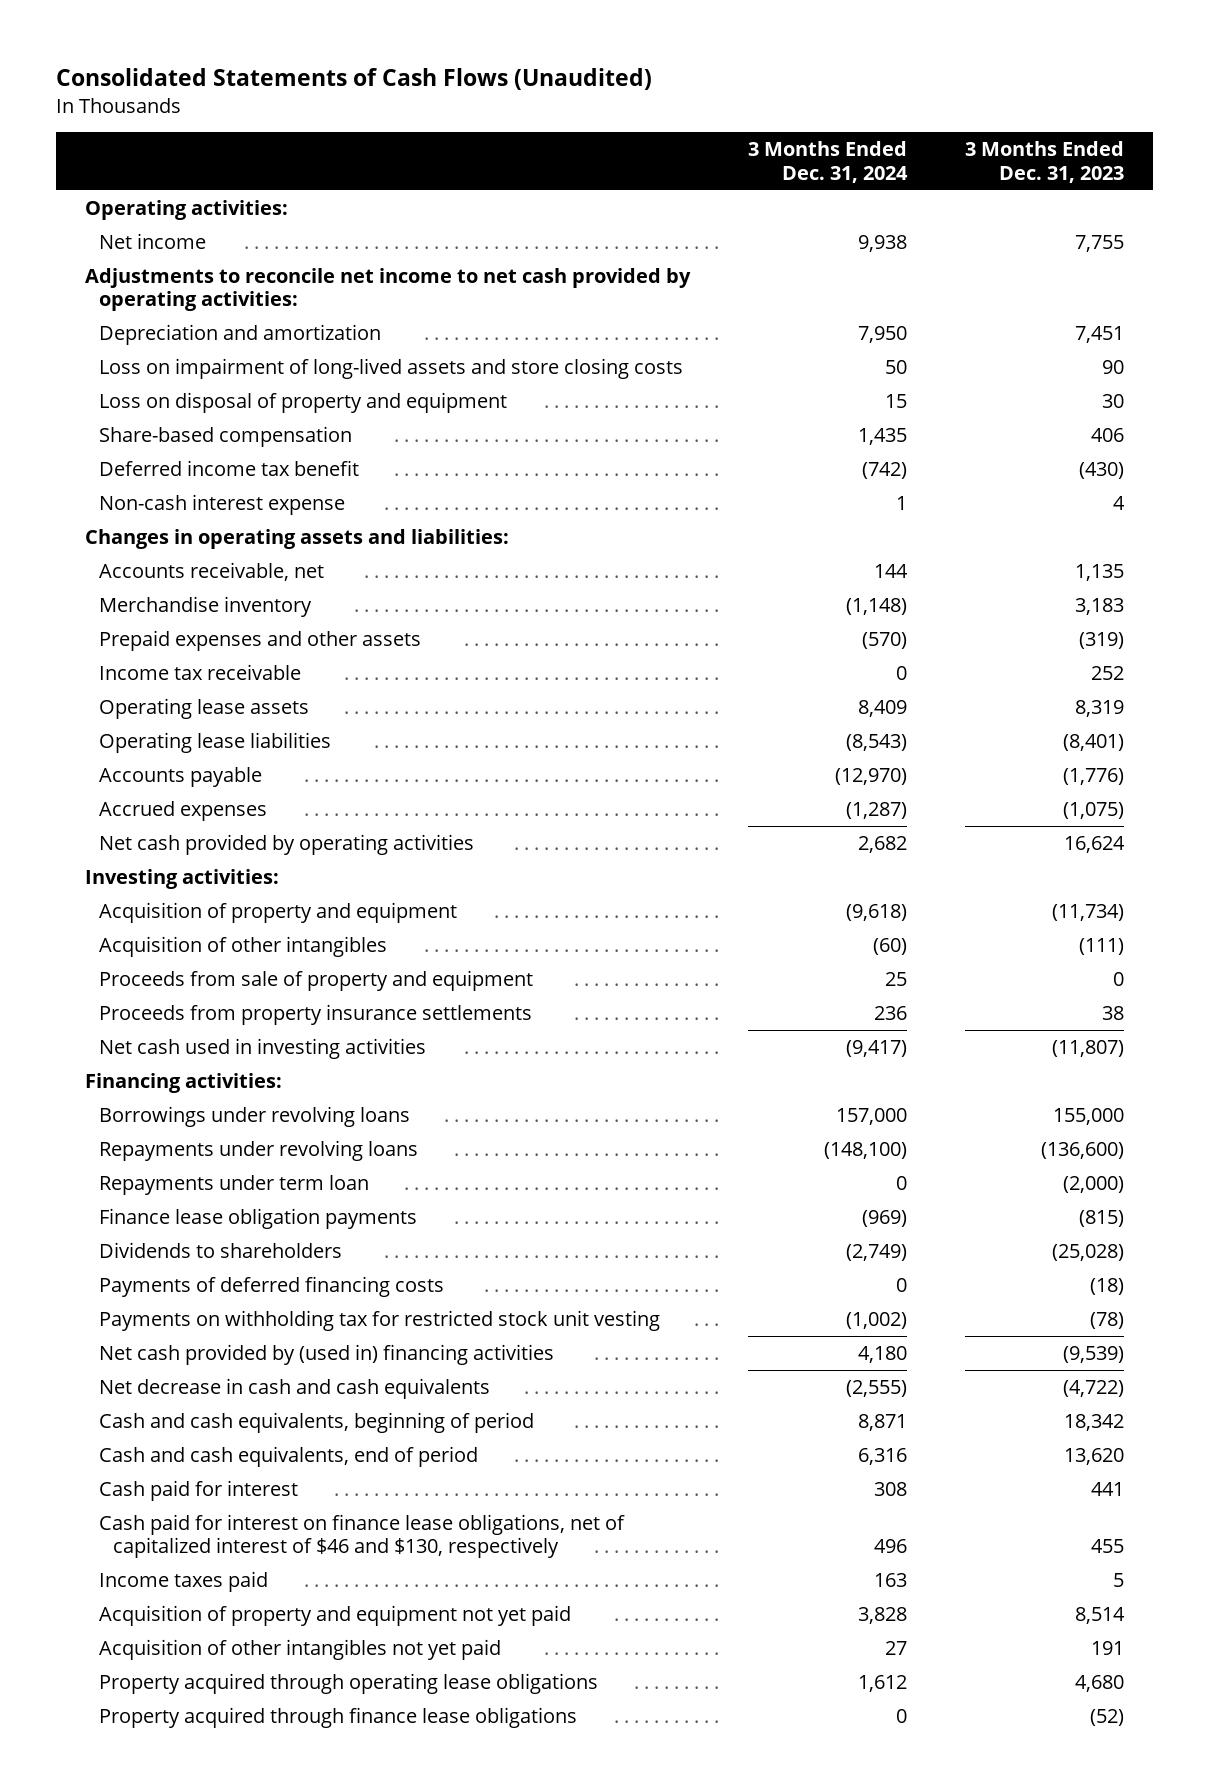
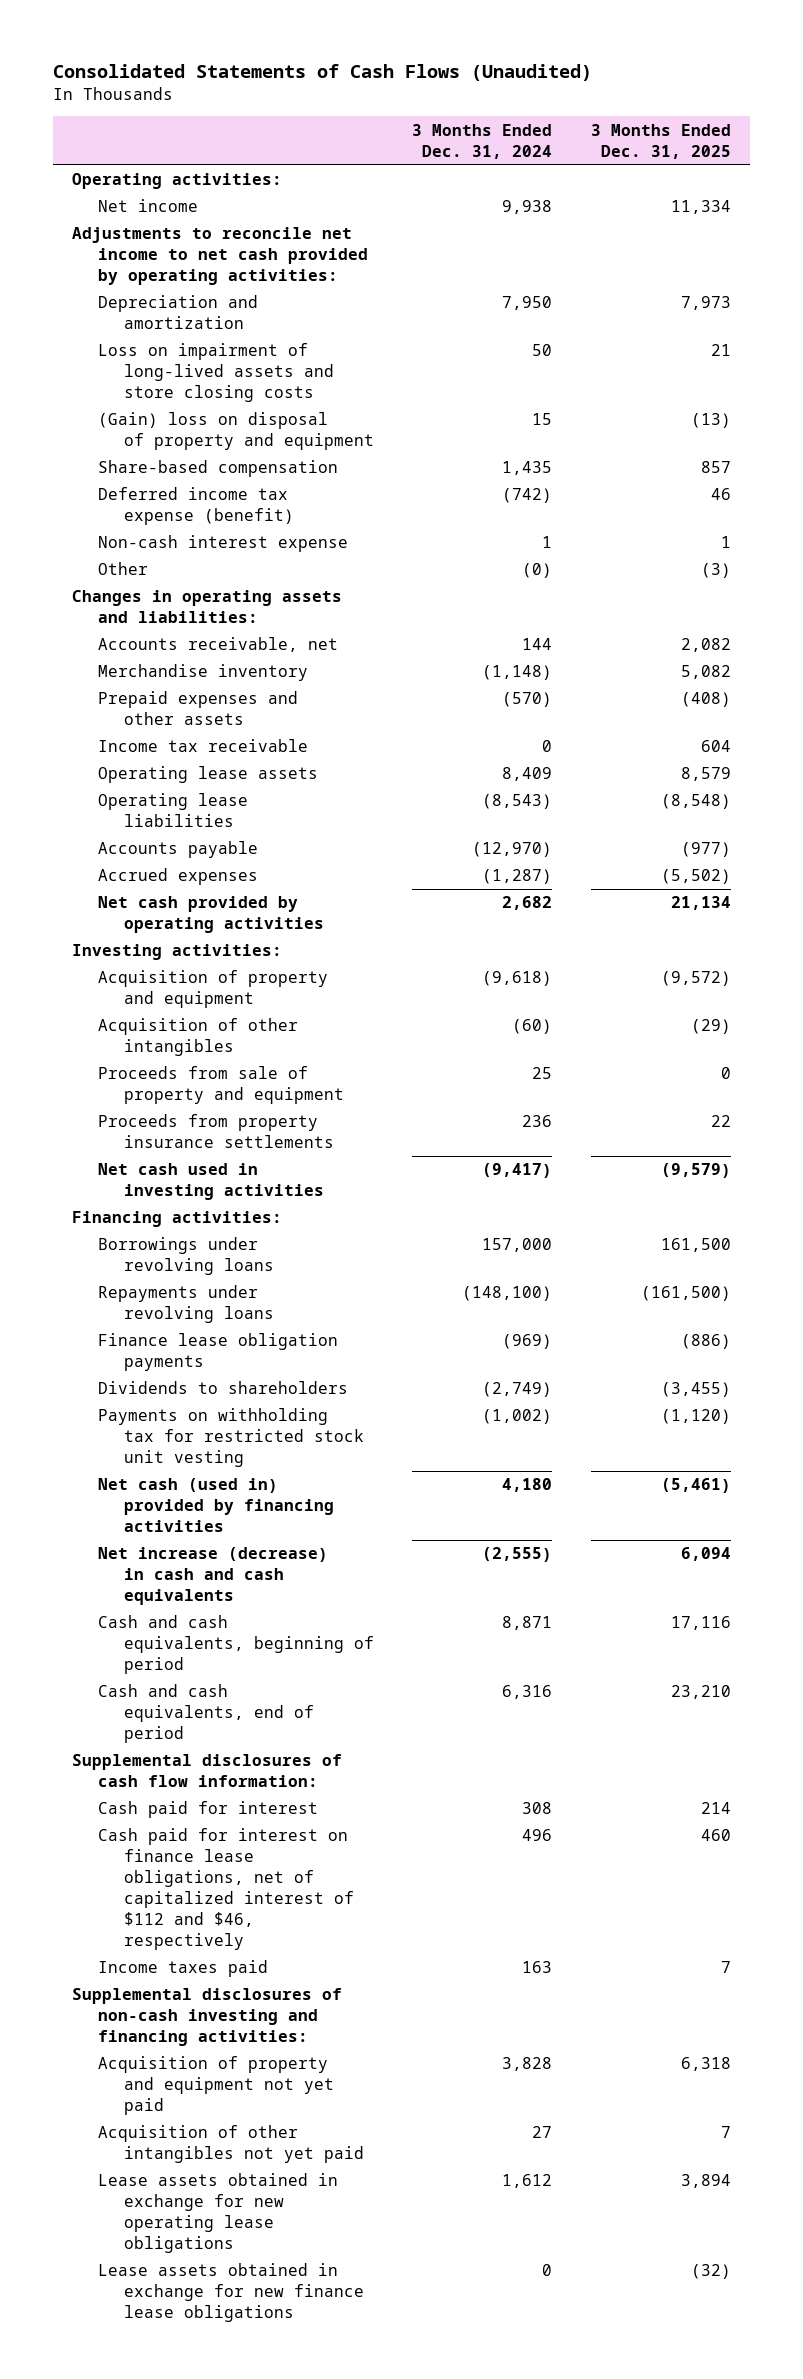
[964,141,1124,183] 3 Months Ended Dec. 31, 2023 -> none
none -> [590,123,731,159] 3 Months Ended Dec. 31, 2025
[98,391,507,413] Loss on disposal of property and equipment -> [98,412,374,451] (Gain) loss on disposal of property and equipment
[98,459,359,476] Deferred income tax benefit -> [98,487,294,526] Deferred income tax expense (benefit)
none -> [98,562,149,576] Other
[98,1174,369,1195] Repayments under term loan -> none
[98,1275,444,1297] Payments of deferred financing costs -> none
[98,1343,554,1365] Net cash provided by (used in) financing activities -> [98,1478,334,1533] Net cash (used in) provided by financing activities
[98,1377,490,1399] Net decrease in cash and cash equivalents -> [98,1547,329,1606] Net increase (decrease) in cash and cash equivalents
none -> [72,1754,343,1788] Supplemental disclosures of cash flow information:
[98,1513,625,1559] Cash paid for interest on finance lease obligations, net of capitalized interest of $46 and $130, respectively -> [98,1828,354,1951] Cash paid for interest on finance lease obligations, net of capitalized interest of $112 and $46, respectively
none -> [72,1988,343,2047] Supplemental disclosures of non-cash investing and financing activities:
[98,1706,577,1728] Property acquired through finance lease obligations -> none
[98,1672,598,1694] Property acquired through operating lease obligations -> [98,2173,339,2254] Lease assets obtained in exchange for new operating lease obligations
none -> [98,2263,364,2323] Lease assets obtained in exchange for new finance lease obligations

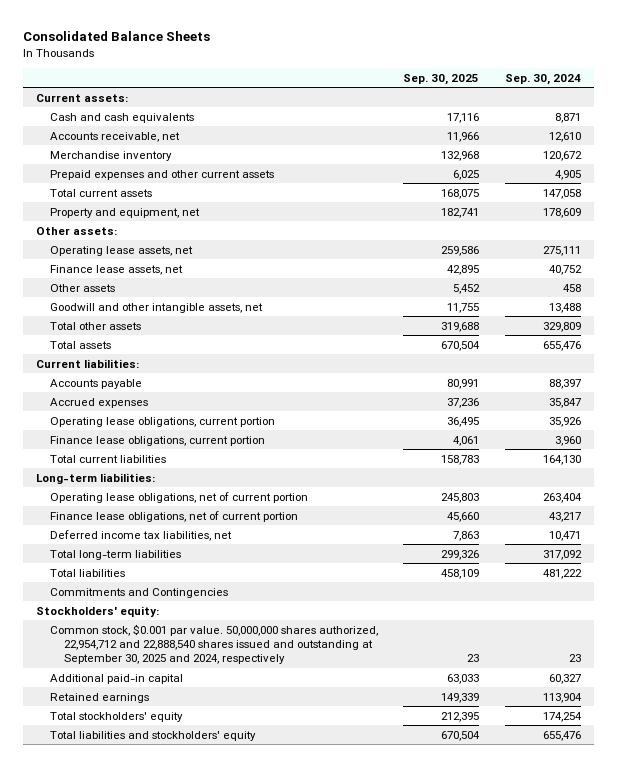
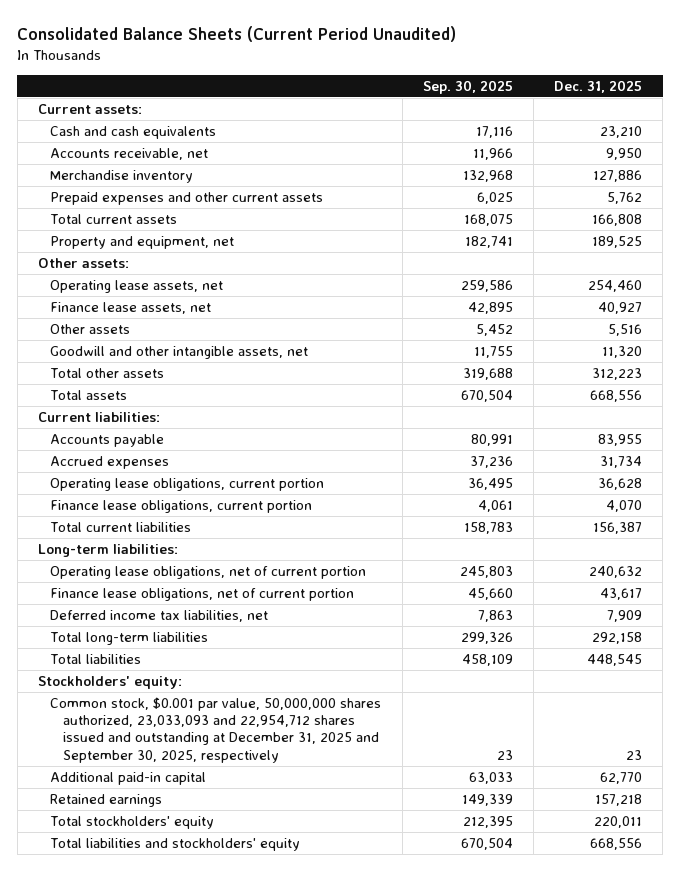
[23,31,211,42] Consolidated Balance Sheets -> [17,26,457,43] Consolidated Balance Sheets (Current Period Unaudited)
[504,73,581,85] Sep. 30, 2024 -> none
none -> [554,79,643,93] Dec. 31, 2025
[49,587,228,598] Commitments and Contingencies -> none
[49,623,378,665] Common stock, $0.001 par value. 50,000,000 shares authorized, 22,954,712 and 22,888,540 shares issued and outstanding at September 30, 2025 and 2024, respectively -> [50,696,382,763] Common stock, $0.001 par value, 50,000,000 shares authorized, 23,033,093 and 22,954,712 shares issued and outstanding at December 31, 2025 and September 30, 2025, respectively

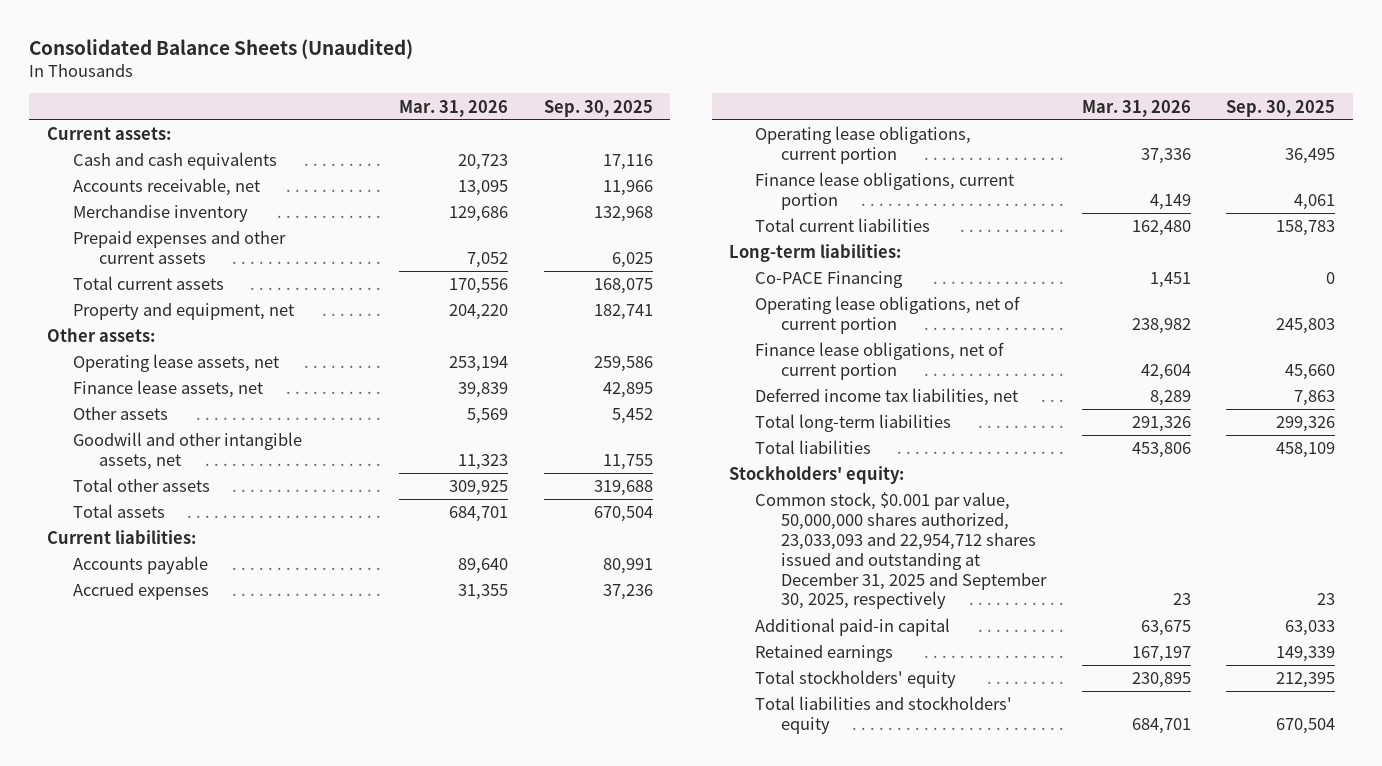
[17,26,457,43] Consolidated Balance Sheets (Current Period Unaudited) -> [29,38,414,59] Consolidated Balance Sheets (Unaudited)
[554,79,643,93] Dec. 31, 2025 -> none
none -> [399,99,509,117] Mar. 31, 2026
none -> [755,271,904,289] Co-PACE Financing

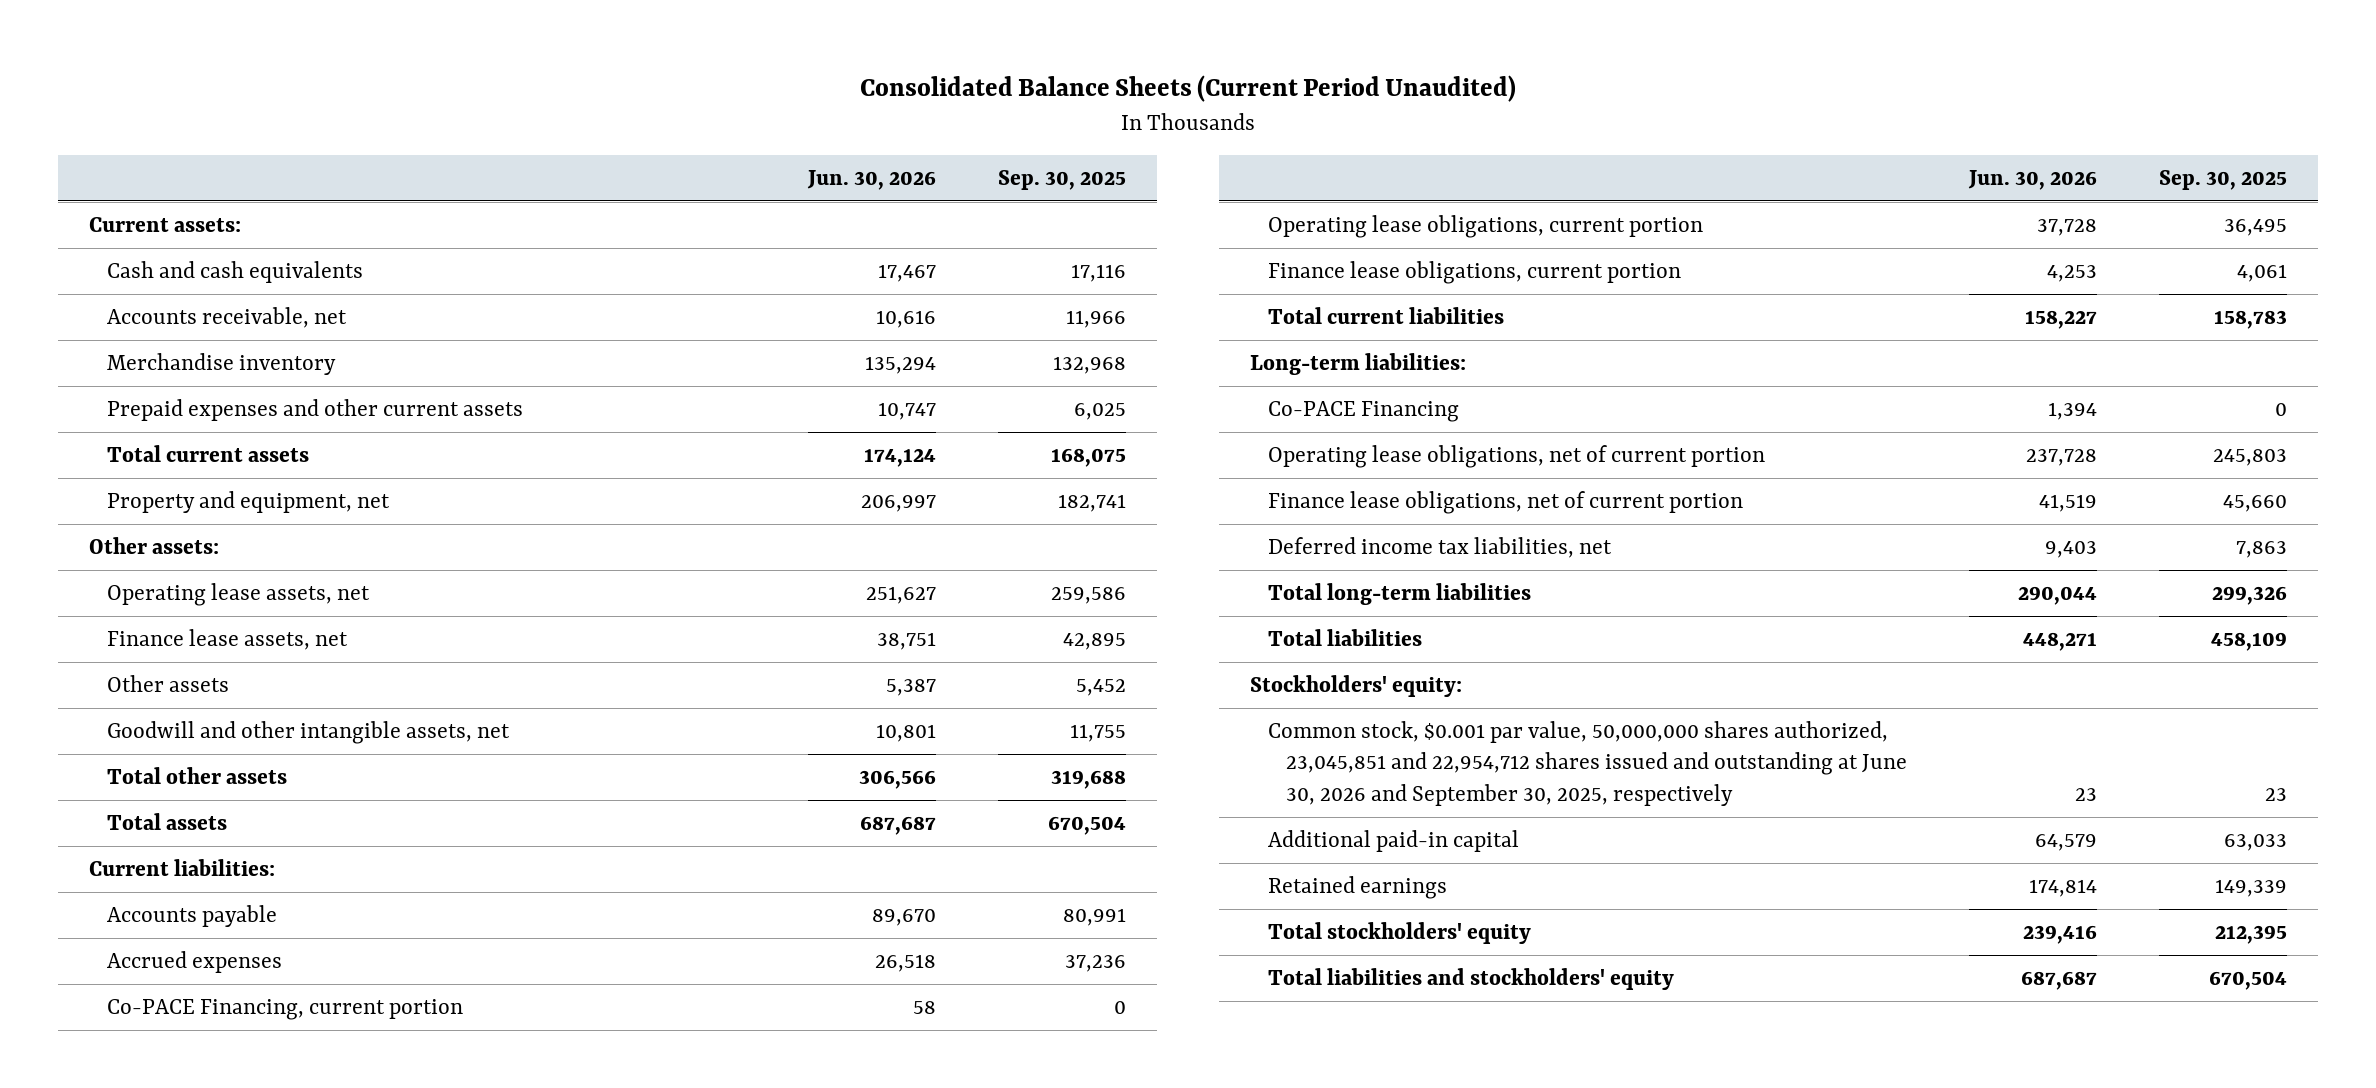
[29,38,414,59] Consolidated Balance Sheets (Unaudited) -> [860,75,1517,103] Consolidated Balance Sheets (Current Period Unaudited)
[399,99,509,117] Mar. 31, 2026 -> none
none -> [806,169,936,190] Jun. 30, 2026
none -> [106,999,463,1021] Co-PACE Financing, current portion
[755,492,1048,610] Common stock, $0.001 par value, 50,000,000 shares authorized, 23,033,093 and 22,954,712 shares issued and outstanding at December 31, 2025 and September 30, 2025, respectively -> [1267,721,1907,806] Common stock, $0.001 par value, 50,000,000 shares authorized, 23,045,851 and 22,954,712 shares issued and outstanding at June 30, 2026 and September 30, 2025, respectively

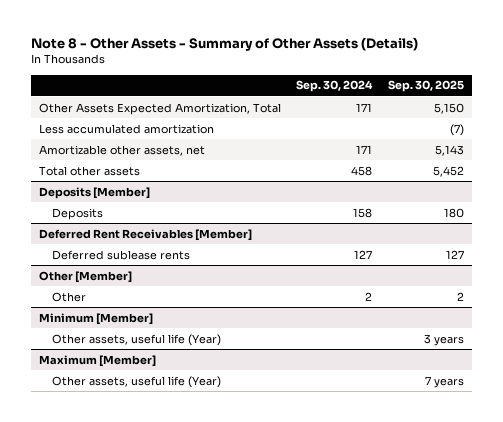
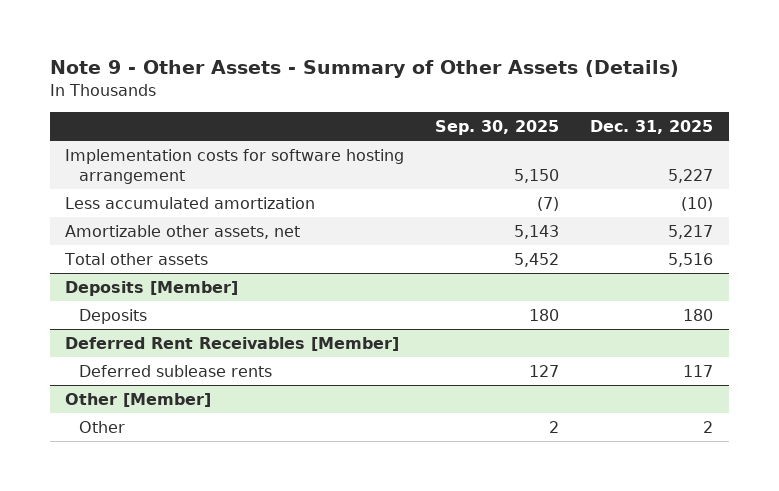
[30,37,418,52] Note 8 - Other Assets - Summary of Other Assets (Details) -> [49,60,679,79] Note 9 - Other Assets - Summary of Other Assets (Details)
[296,80,374,93] Sep. 30, 2024 -> none
none -> [590,119,714,134] Dec. 31, 2025
[38,102,281,115] Other Assets Expected Amortization, Total -> [65,148,405,184] Implementation costs for software hosting arrangement
[38,312,153,325] Minimum [Member] -> none
[52,333,222,346] Other assets, useful life (Year) -> none
[38,354,156,367] Maximum [Member] -> none
[52,375,222,388] Other assets, useful life (Year) -> none

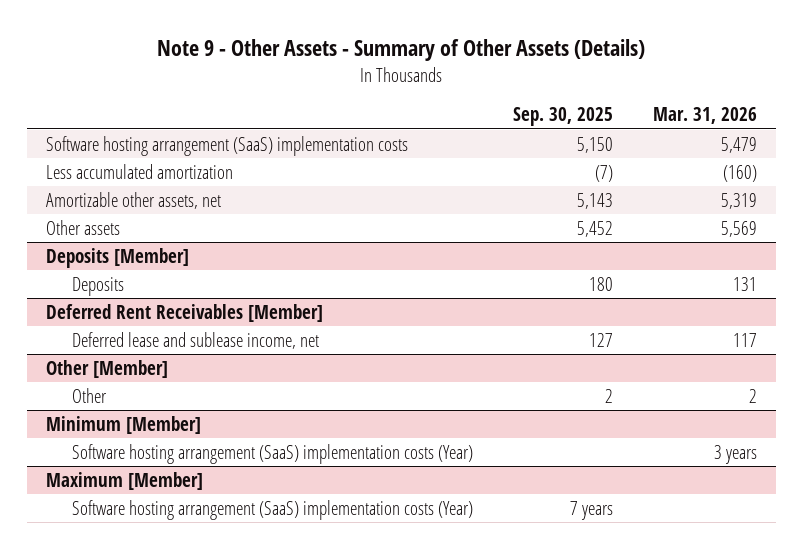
[590,119,714,134] Dec. 31, 2025 -> none
none -> [652,107,757,125] Mar. 31, 2026
[65,148,405,184] Implementation costs for software hosting arrangement -> [46,135,409,156] Software hosting arrangement (SaaS) implementation costs
[64,252,209,265] Total other assets -> [46,219,121,235] Other assets
[78,364,272,377] Deferred sublease rents -> [72,331,320,349] Deferred lease and sublease income, net
none -> [46,415,202,434] Minimum [Member]
none -> [72,443,474,464] Software hosting arrangement (SaaS) implementation costs (Year)
none -> [46,471,204,490] Maximum [Member]
none -> [72,499,474,520] Software hosting arrangement (SaaS) implementation costs (Year)

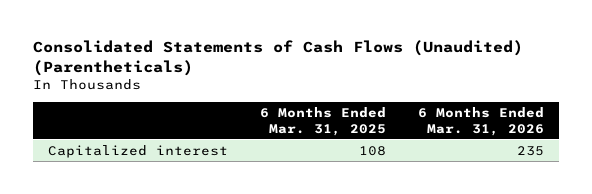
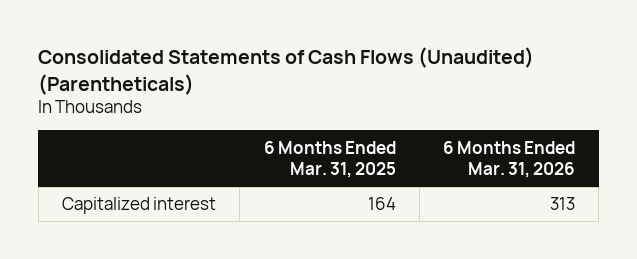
[358,146,386,157] 108 -> [367,197,396,211] 164
[516,146,544,157] 235 -> [550,197,576,211] 313

